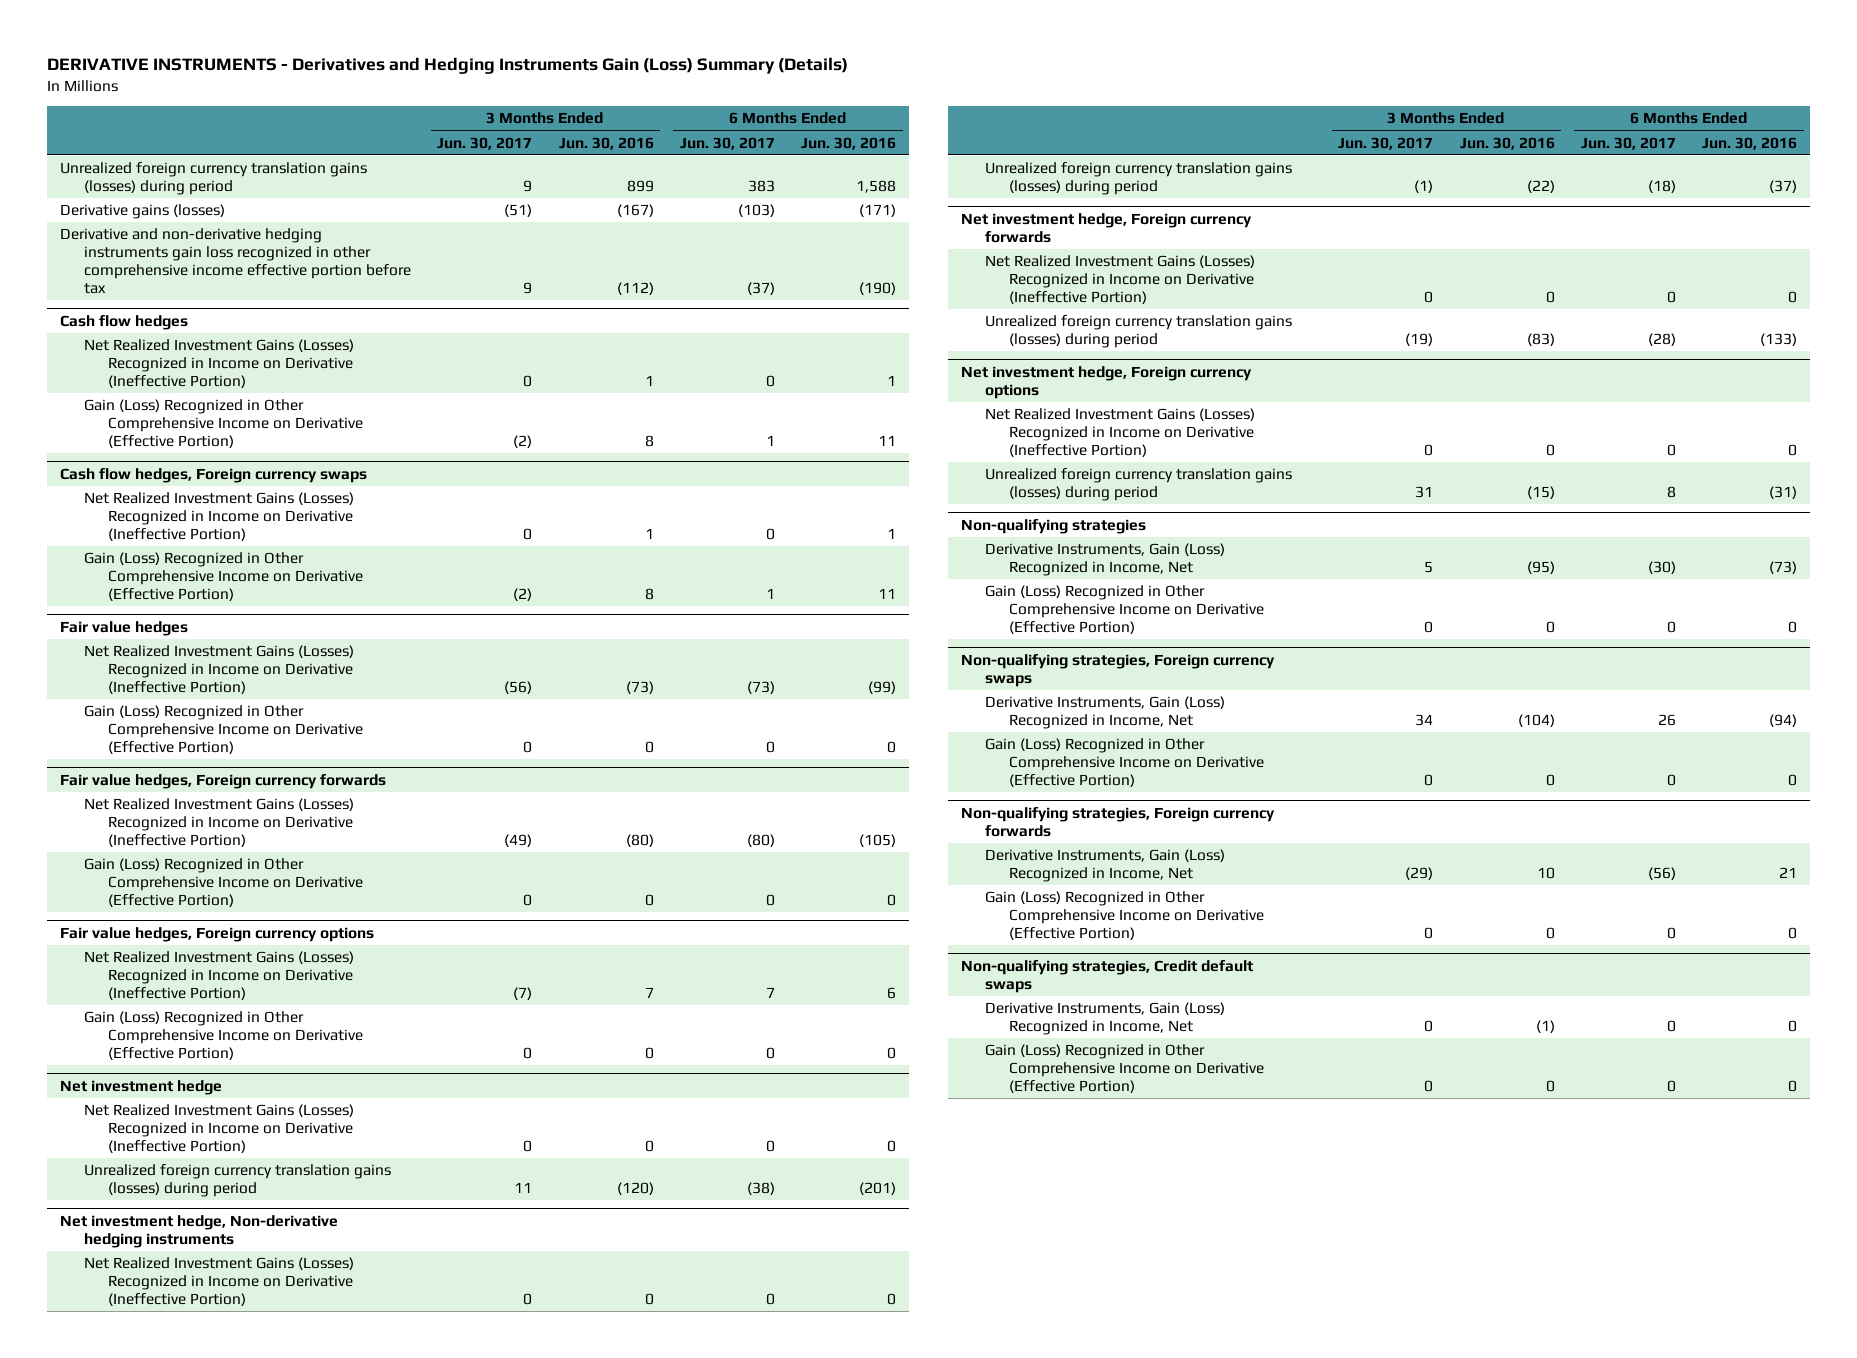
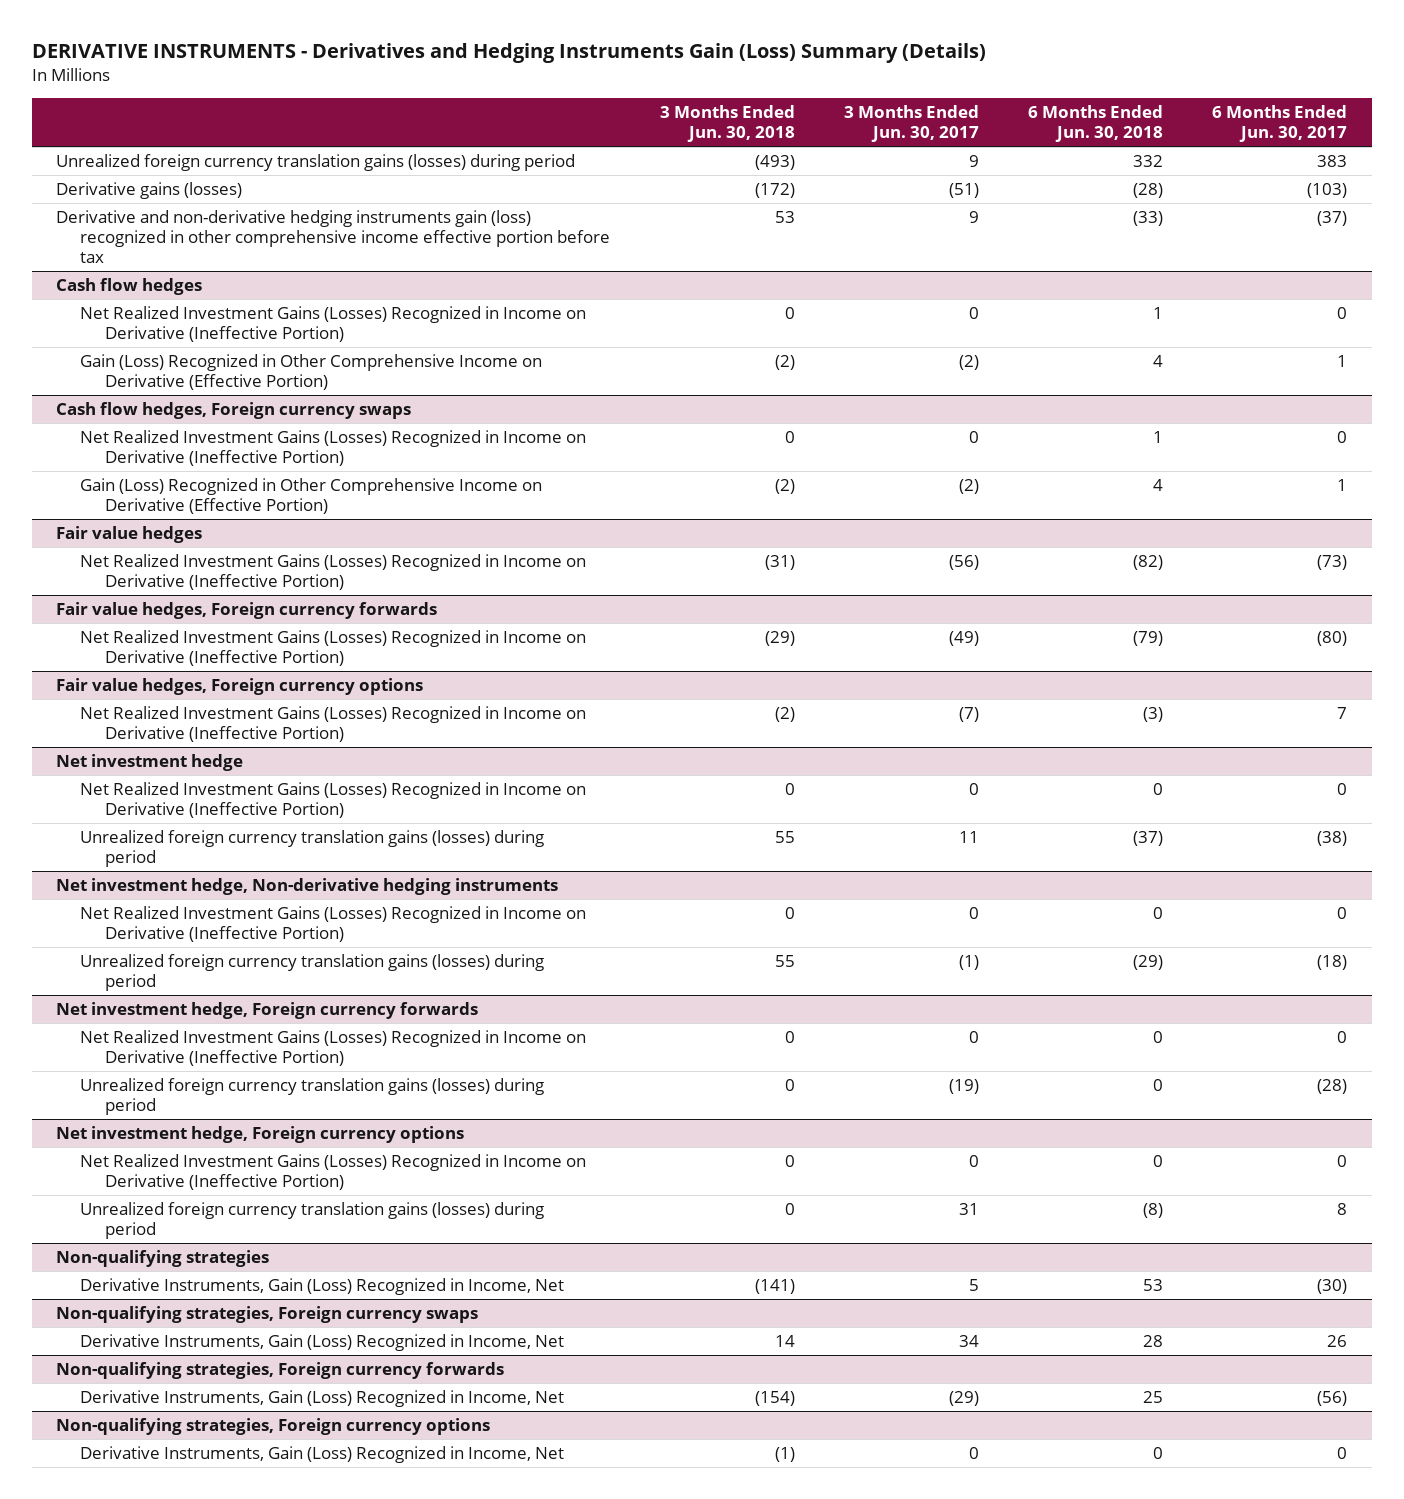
[558,136,654,150] Jun. 30, 2016 -> none
[801,136,897,150] Jun. 30, 2016 -> none
none -> [659,105,795,143] 3 Months Ended Jun. 30, 2018
none -> [1028,105,1164,143] 6 Months Ended Jun. 30, 2018
[59,228,411,294] Derivative and non-derivative hedging instruments gain loss recognized in other comprehensive income effective portion before tax -> [56,210,611,264] Derivative and non-derivative hedging instruments gain (loss) recognized in other comprehensive income effective portion before tax
[83,705,363,754] Gain (Loss) Recognized in Other Comprehensive Income on Derivative (Effective Portion) -> none
[83,858,363,907] Gain (Loss) Recognized in Other Comprehensive Income on Derivative (Effective Portion) -> none
[83,1011,363,1060] Gain (Loss) Recognized in Other Comprehensive Income on Derivative (Effective Portion) -> none
[984,585,1264,634] Gain (Loss) Recognized in Other Comprehensive Income on Derivative (Effective Portion) -> none
[984,738,1264,787] Gain (Loss) Recognized in Other Comprehensive Income on Derivative (Effective Portion) -> none
[984,891,1264,940] Gain (Loss) Recognized in Other Comprehensive Income on Derivative (Effective Portion) -> none
[960,960,1253,993] Non-qualifying strategies, Credit default swaps -> none
none -> [56,1418,491,1436] Non-qualifying strategies, Foreign currency options
[984,1044,1264,1093] Gain (Loss) Recognized in Other Comprehensive Income on Derivative (Effective Portion) -> none

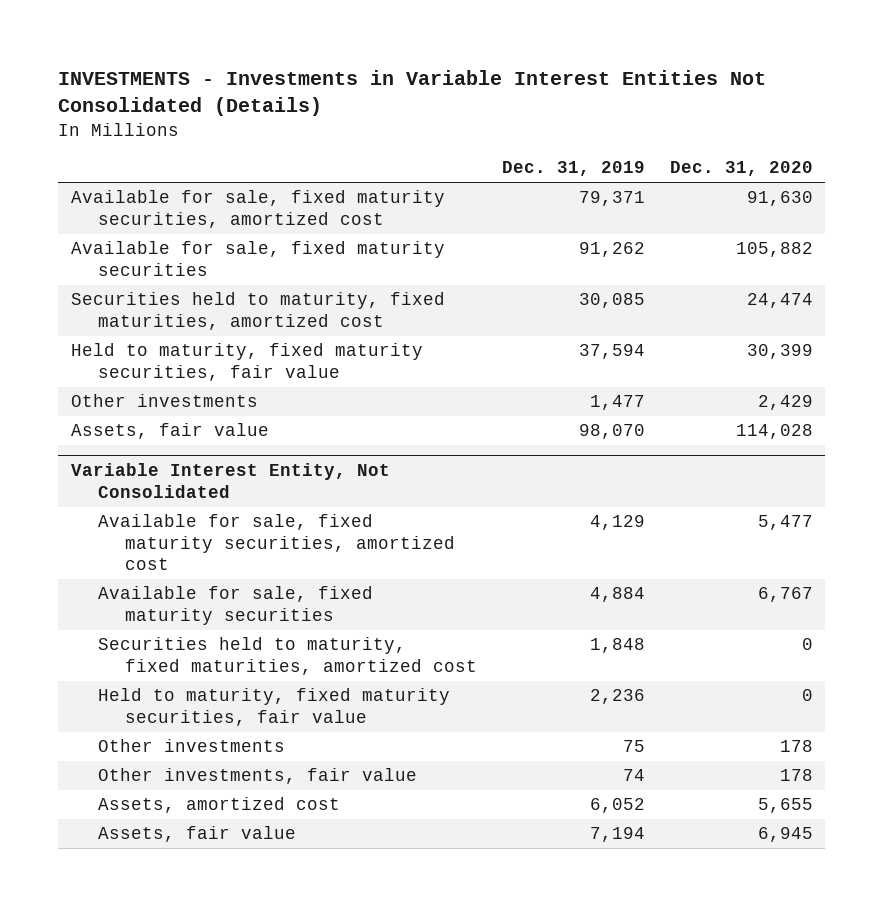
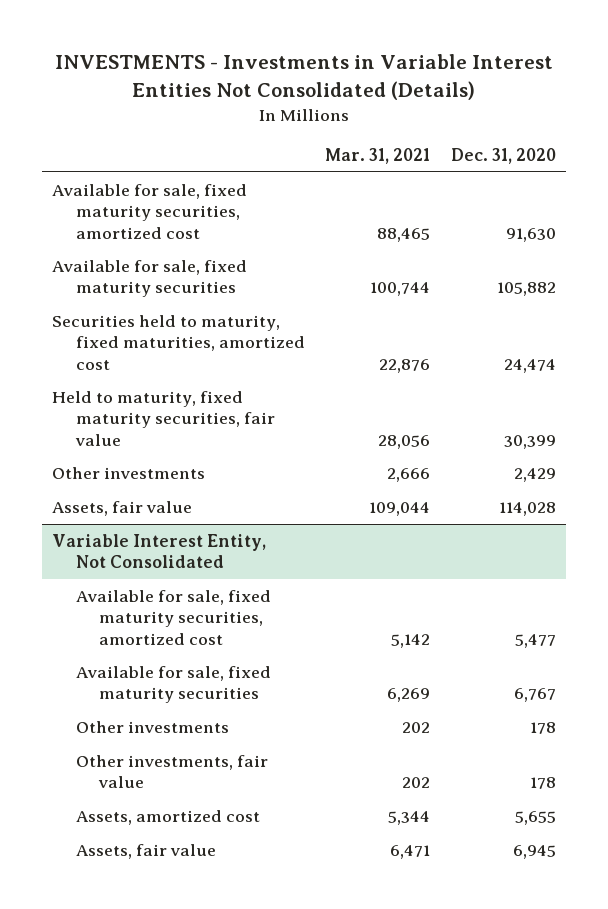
[501,161,645,177] Dec. 31, 2019 -> none
none -> [325,148,431,165] Mar. 31, 2021
[97,637,477,675] Securities held to maturity, fixed maturities, amortized cost -> none
[97,688,450,726] Held to maturity, fixed maturity securities, fair value -> none

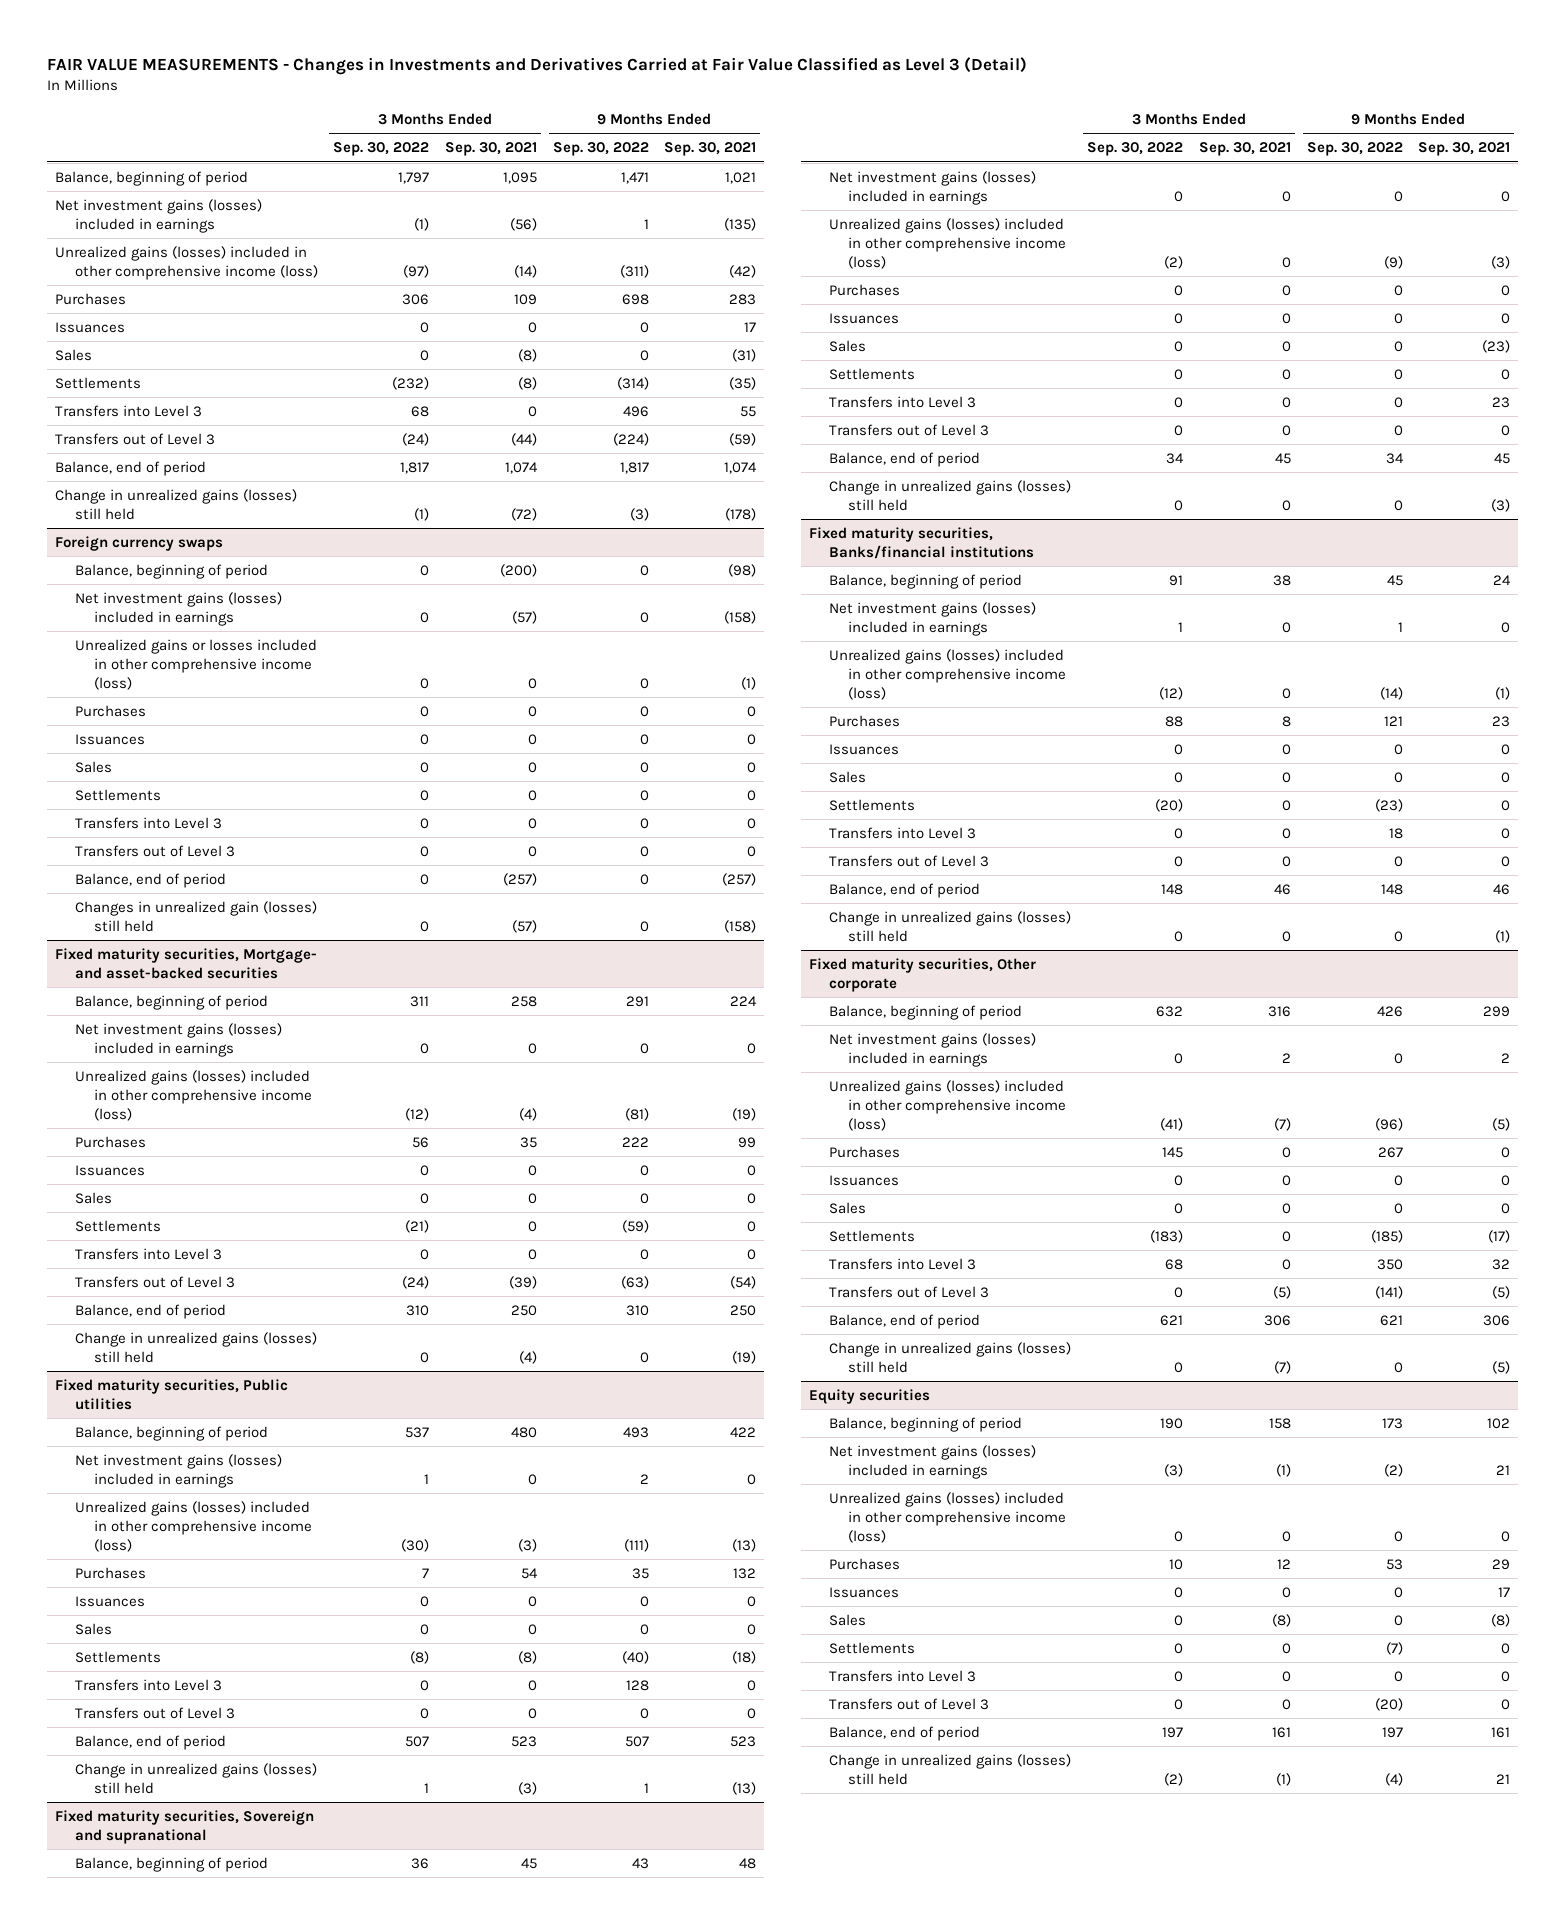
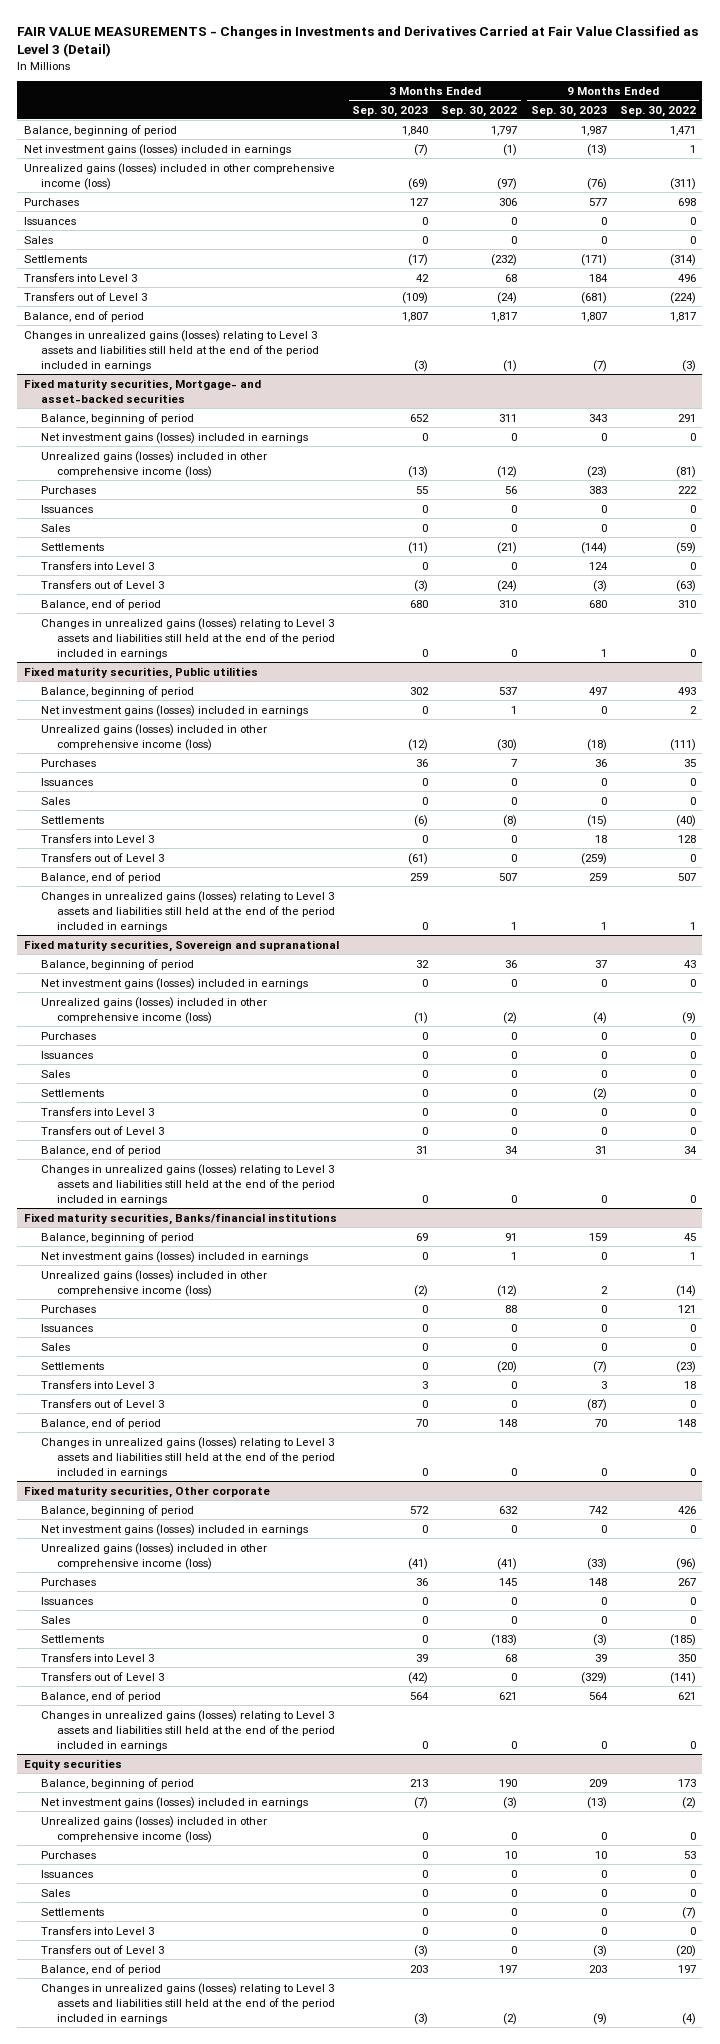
[445,142,538,157] Sep. 30, 2021 -> none
[664,142,757,157] Sep. 30, 2021 -> none
none -> [352,105,429,117] Sep. 30, 2023
none -> [530,105,607,117] Sep. 30, 2023
[55,535,224,551] Foreign currency swaps -> none
[74,563,268,579] Balance, beginning of period -> none
[74,591,282,626] Net investment gains (losses) included in earnings -> none
[74,638,317,690] Unrealized gains or losses included in other comprehensive income (loss) -> none
[74,704,146,717] Purchases -> none
[74,733,145,745] Issuances -> none
[74,760,112,773] Sales -> none
[74,788,161,801] Settlements -> none
[74,816,222,829] Transfers into Level 3 -> none
[74,844,235,857] Transfers out of Level 3 -> none
[74,872,226,888] Balance, end of period -> none
[74,900,317,932] Changes in unrealized gain (losses) still held -> none
[55,488,298,520] Change in unrealized gains (losses) still held -> [23,329,319,371] Changes in unrealized gains (losses) relating to Level 3 assets and liabilities still held at the end of the period included in earnings
[74,1331,317,1363] Change in unrealized gains (losses) still held -> [40,617,336,659] Changes in unrealized gains (losses) relating to Level 3 assets and liabilities still held at the end of the period included in earnings
[74,1762,317,1794] Change in unrealized gains (losses) still held -> [40,890,336,932] Changes in unrealized gains (losses) relating to Level 3 assets and liabilities still held at the end of the period included in earnings
[828,479,1071,511] Change in unrealized gains (losses) still held -> [40,1163,336,1205] Changes in unrealized gains (losses) relating to Level 3 assets and liabilities still held at the end of the period included in earnings
[828,910,1071,942] Change in unrealized gains (losses) still held -> [40,1436,336,1478] Changes in unrealized gains (losses) relating to Level 3 assets and liabilities still held at the end of the period included in earnings
[828,1341,1071,1373] Change in unrealized gains (losses) still held -> [40,1709,336,1751] Changes in unrealized gains (losses) relating to Level 3 assets and liabilities still held at the end of the period included in earnings
[828,1753,1071,1785] Change in unrealized gains (losses) still held -> [40,1982,336,2024] Changes in unrealized gains (losses) relating to Level 3 assets and liabilities still held at the end of the period included in earnings

